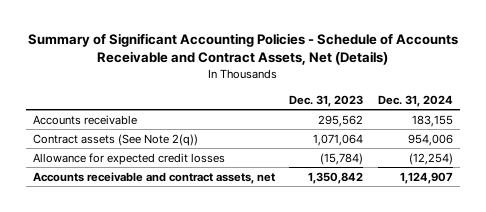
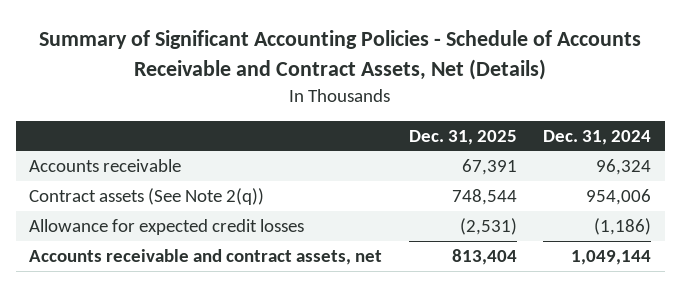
[289,94,364,107] Dec. 31, 2023 -> none
none -> [408,129,517,145] Dec. 31, 2025
[411,114,453,127] 183,155 -> [596,159,652,176] 96,324
[408,152,453,165] (12,254) -> [594,218,652,236] (1,186)
[399,171,453,184] 1,124,907 -> [571,250,652,266] 1,049,144

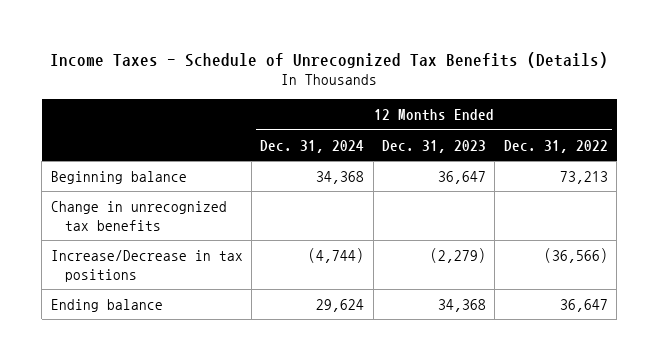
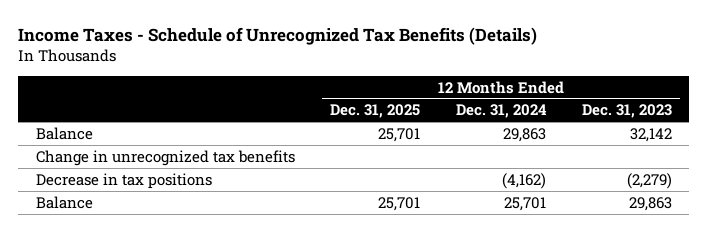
[503,139,608,153] Dec. 31, 2022 -> none
none -> [330,104,421,119] Dec. 31, 2025
[50,170,187,184] Beginning balance -> [35,126,93,140] Balance
[316,170,365,184] 34,368 -> [502,127,546,142] 29,863
[438,170,487,184] 36,647 -> [629,127,672,142] 32,142
[50,249,243,282] Increase/Decrease in tax positions -> [35,172,212,189] Decrease in tax positions
[308,247,365,263] (4,744) -> [501,172,546,189] (4,162)
[50,298,163,312] Ending balance -> [35,195,93,209] Balance
[316,298,365,312] 29,624 -> [503,196,546,211] 25,701
[438,298,487,312] 34,368 -> [628,196,672,211] 29,863

